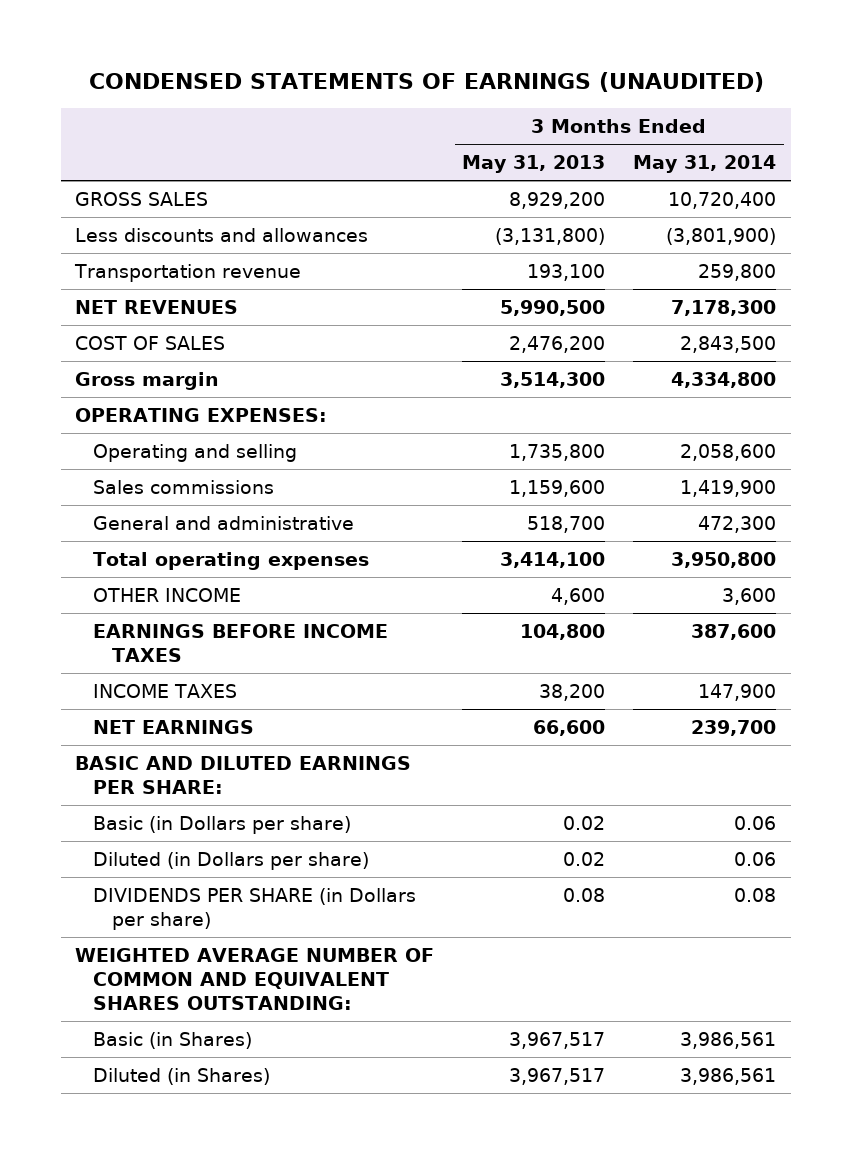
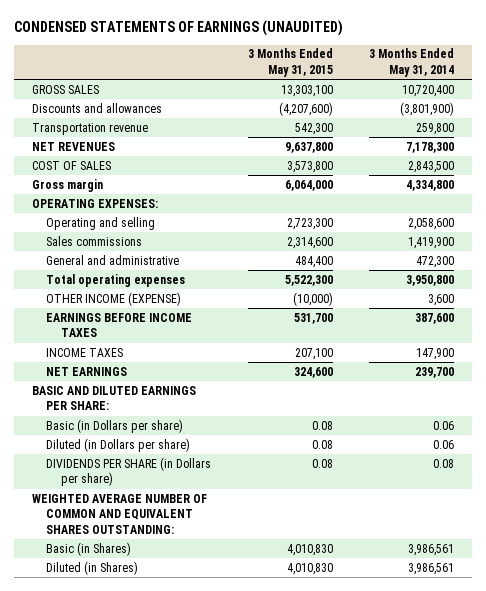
[462,155,606,174] May 31, 2013 -> none
none -> [247,48,333,77] 3 Months Ended May 31, 2015
[74,227,368,242] Less discounts and allowances -> [31,102,162,113] Discounts and allowances
[93,587,242,602] OTHER INCOME -> [46,291,182,306] OTHER INCOME (EXPENSE)

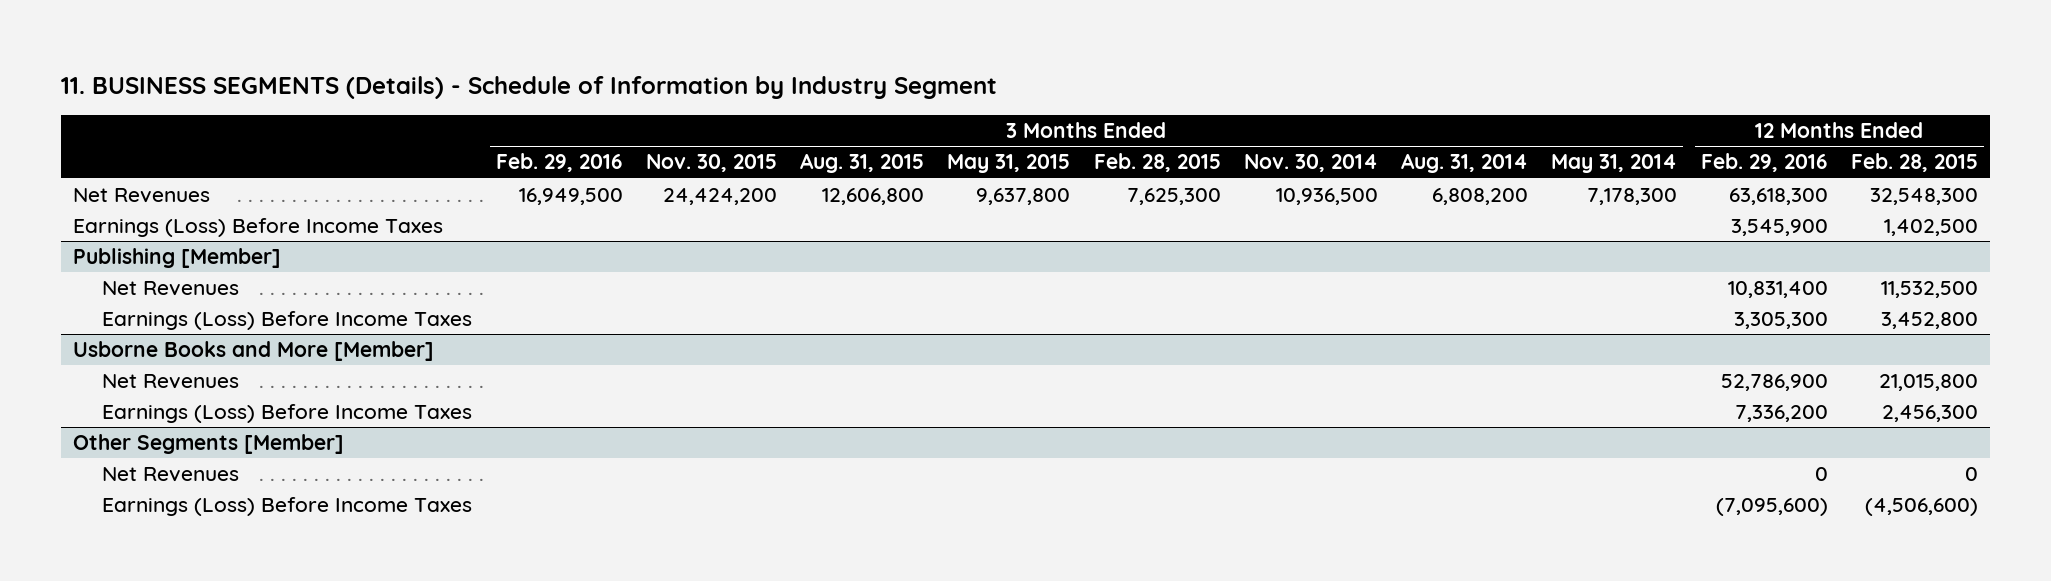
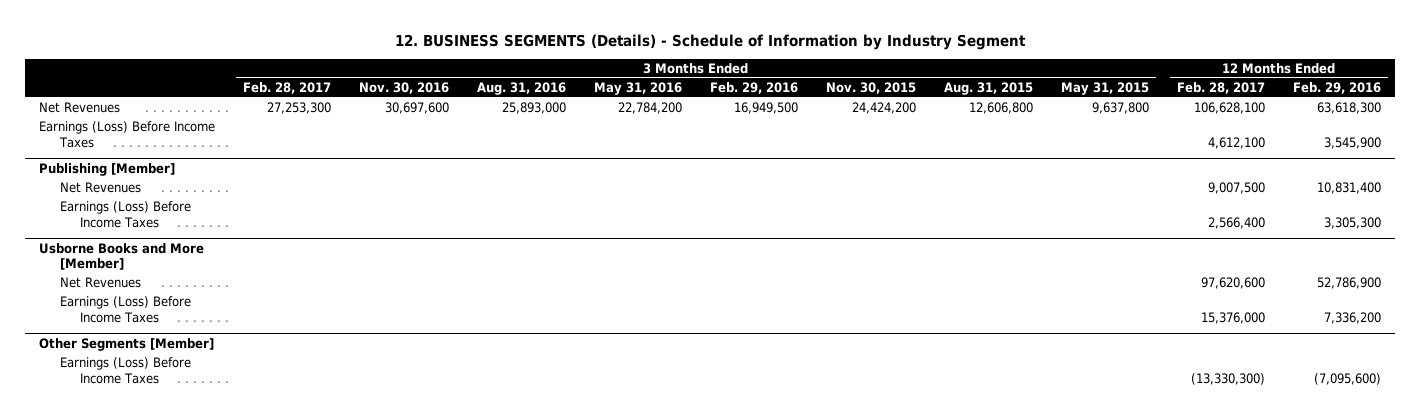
[61,75,998,99] 11. BUSINESS SEGMENTS (Details) - Schedule of Information by Industry Segment -> [394,33,1026,50] 12. BUSINESS SEGMENTS (Details) - Schedule of Information by Industry Segment
[1093,153,1221,173] Feb. 28, 2015 -> none
[1243,154,1378,173] Nov. 30, 2014 -> none
[1401,153,1529,174] Aug. 31, 2014 -> none
[1551,154,1678,174] May 31, 2014 -> none
[1850,153,1978,173] Feb. 28, 2015 -> none
none -> [243,81,332,94] Feb. 28, 2017
none -> [359,81,450,94] Nov. 30, 2016
none -> [477,81,567,95] Aug. 31, 2016
none -> [594,81,683,95] May 31, 2016
none -> [1176,81,1265,94] Feb. 28, 2017
[102,467,240,483] Net Revenues -> none

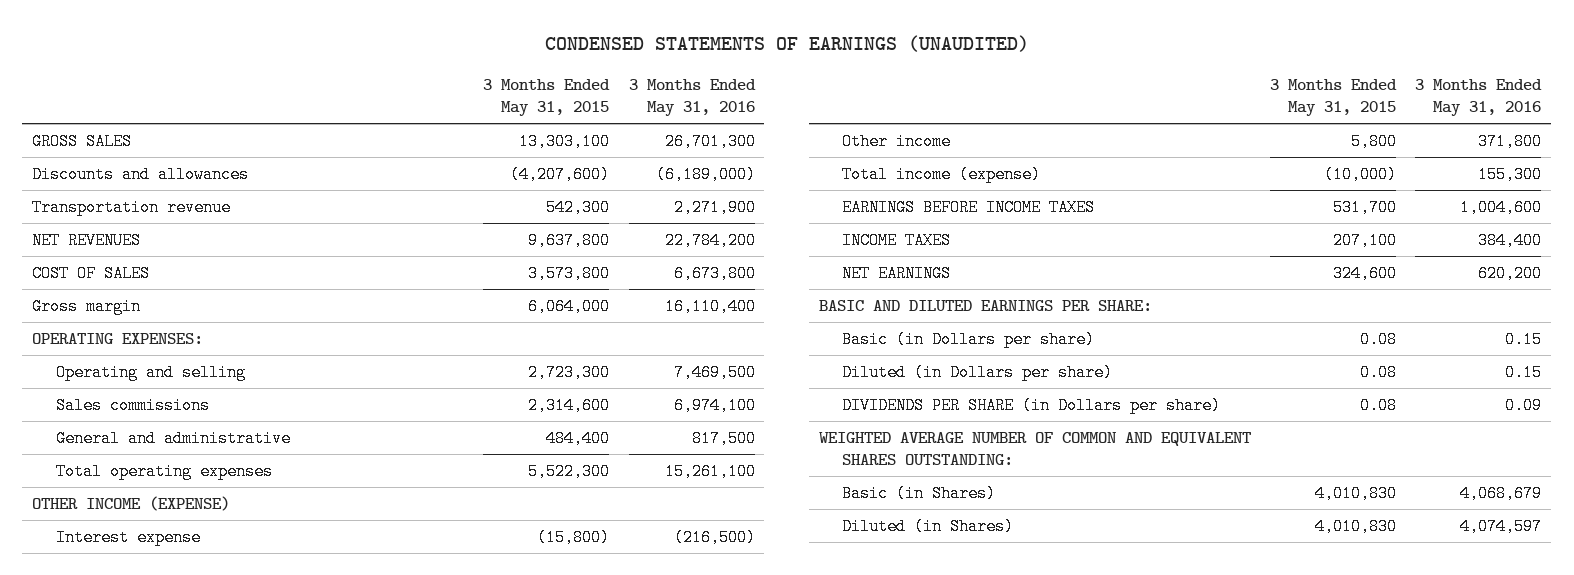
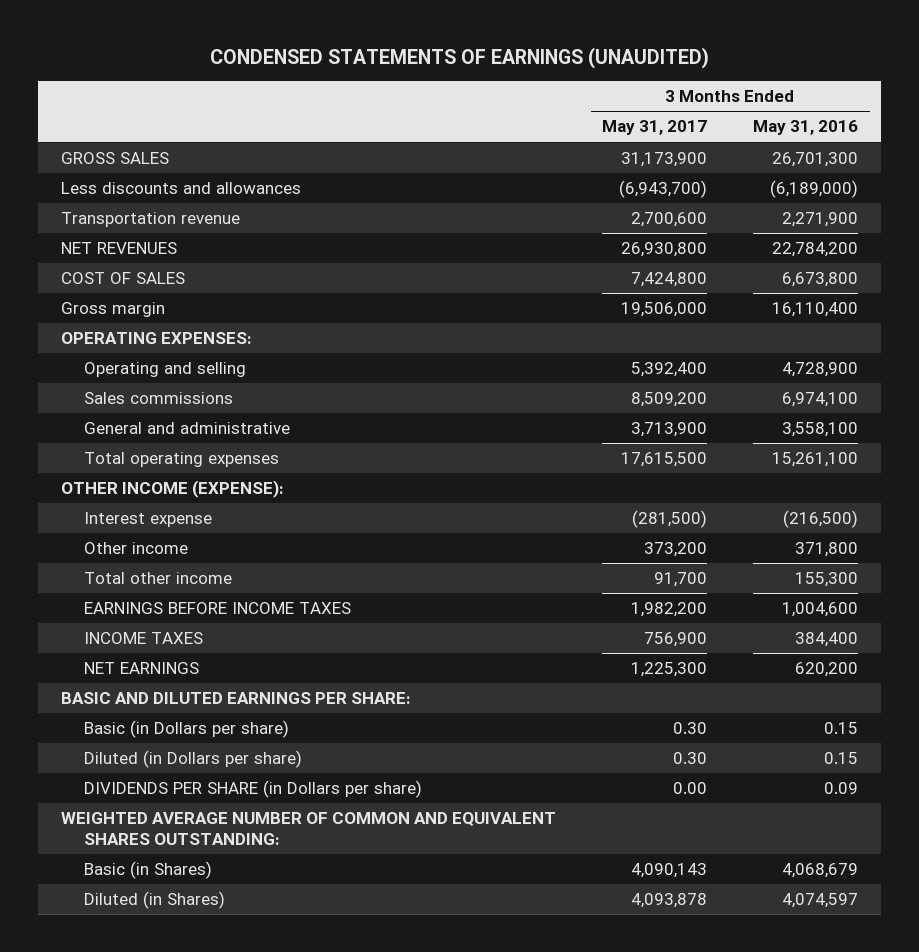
[483,79,611,117] 3 Months Ended May 31, 2015 -> none
none -> [602,120,708,136] May 31, 2017
[32,166,250,184] Discounts and allowances -> [60,182,301,195] Less discounts and allowances
[673,364,756,382] 7,469,500 -> [782,362,859,378] 4,728,900
[691,430,756,448] 817,500 -> [782,422,859,438] 3,558,100
[32,496,231,512] OTHER INCOME (EXPENSE) -> [60,480,284,499] OTHER INCOME (EXPENSE):
[842,166,1042,184] Total income (expense) -> [84,572,233,585] Total other income

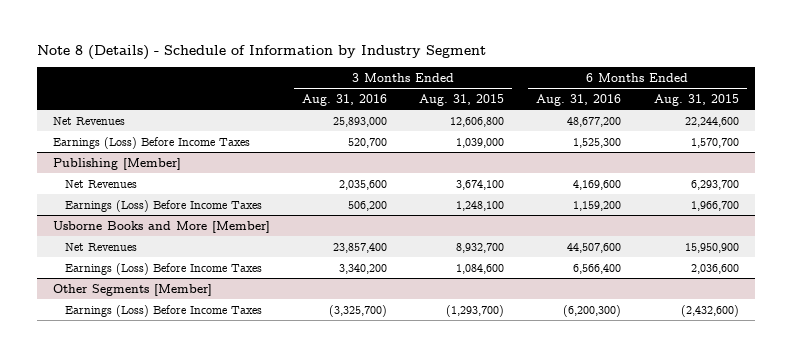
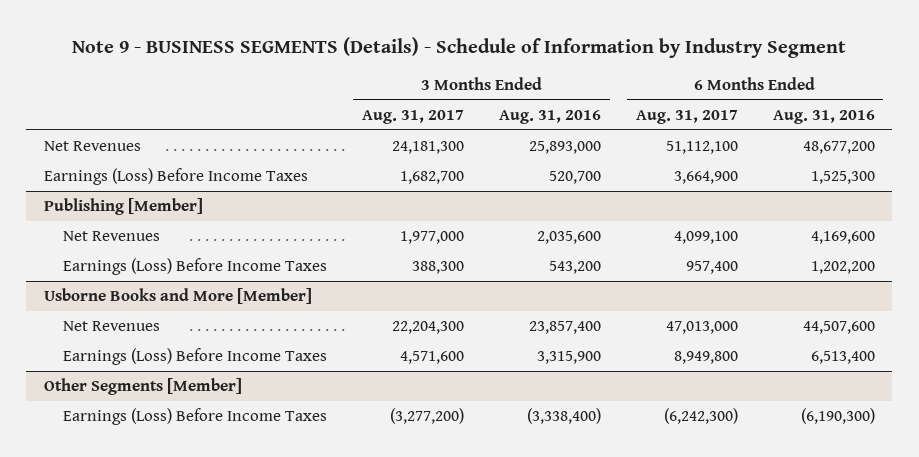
[36,45,486,61] Note 8 (Details) - Schedule of Information by Industry Segment -> [72,36,847,58] Note 9 - BUSINESS SEGMENTS (Details) - Schedule of Information by Industry Segment
[419,93,505,106] Aug. 31, 2015 -> none
[653,93,739,106] Aug. 31, 2015 -> none
none -> [362,109,465,124] Aug. 31, 2017
none -> [635,109,738,124] Aug. 31, 2017
[348,200,388,211] 506,200 -> [549,261,602,275] 543,200
[573,200,622,211] 1,159,200 -> [810,261,875,275] 1,202,200
[339,263,388,274] 3,340,200 -> [537,351,602,365] 3,315,900
[573,263,622,274] 6,566,400 -> [810,351,875,365] 6,513,400
[329,304,388,317] (3,325,700) -> [527,408,602,425] (3,338,400)
[563,304,622,317] (6,200,300) -> [800,408,875,425] (6,190,300)

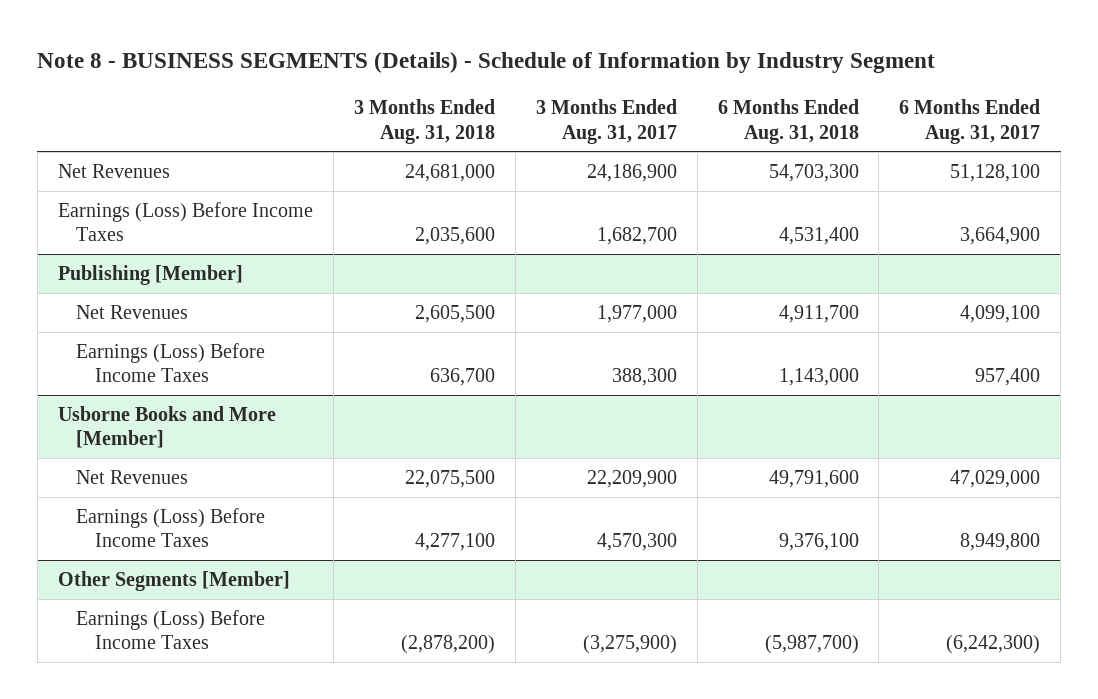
[72,36,847,58] Note 9 - BUSINESS SEGMENTS (Details) - Schedule of Information by Industry Segment -> [37,52,936,74] Note 8 - BUSINESS SEGMENTS (Details) - Schedule of Information by Industry Segment
[499,109,602,124] Aug. 31, 2016 -> none
[772,109,875,124] Aug. 31, 2016 -> none
none -> [353,98,495,144] 3 Months Ended Aug. 31, 2018
none -> [717,98,859,144] 6 Months Ended Aug. 31, 2018
[392,141,465,155] 24,181,300 -> [586,163,677,182] 24,186,900
[665,141,738,155] 51,112,100 -> [950,163,1041,182] 51,128,100
[392,321,465,335] 22,204,300 -> [586,469,677,488] 22,209,900
[665,321,738,335] 47,013,000 -> [950,469,1041,488] 47,029,000
[400,351,465,365] 4,571,600 -> [596,533,677,552] 4,570,300
[390,408,465,425] (3,277,200) -> [582,635,677,655] (3,275,900)

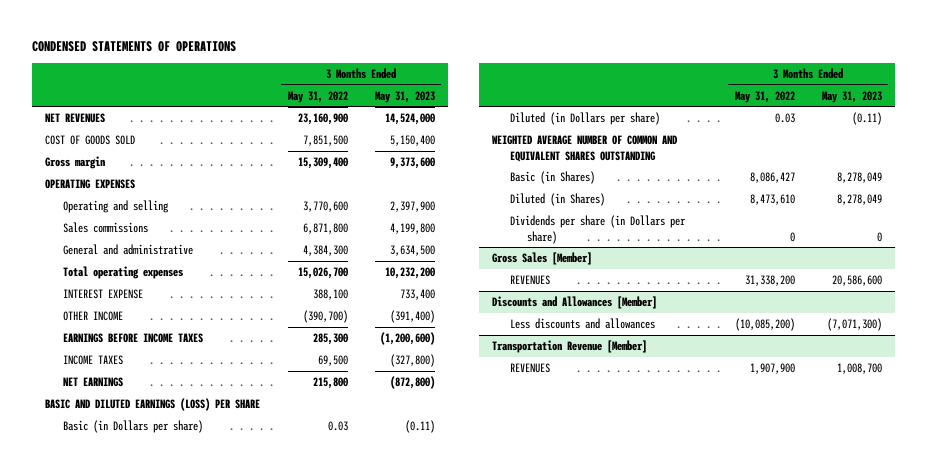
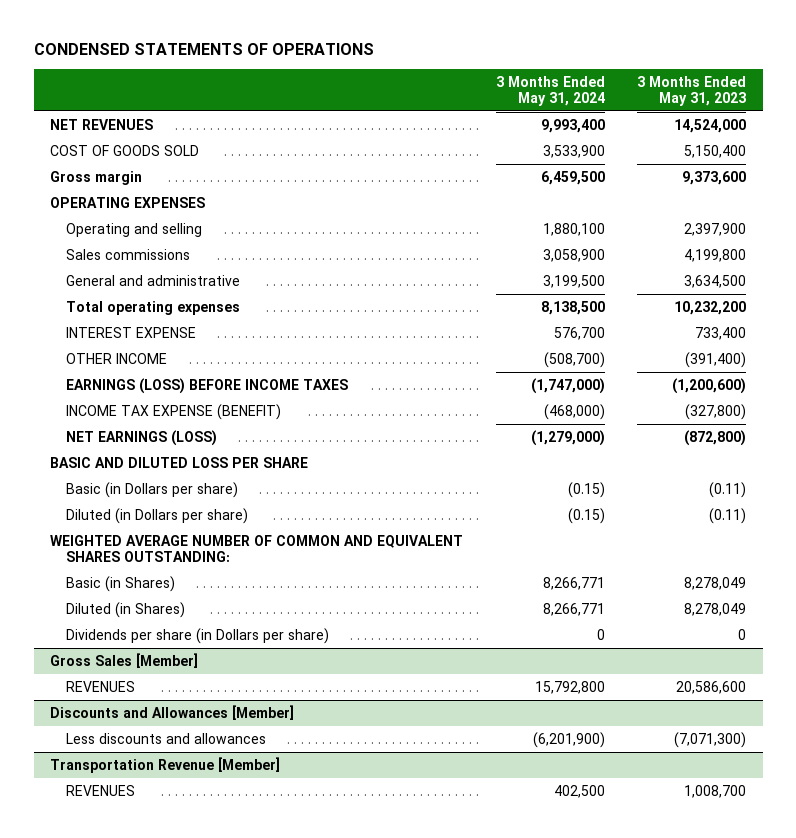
[287,90,348,103] May 31, 2022 -> none
none -> [495,75,605,106] 3 Months Ended May 31, 2024
[62,333,203,344] EARNINGS BEFORE INCOME TAXES -> [66,377,349,394] EARNINGS (LOSS) BEFORE INCOME TAXES
[62,355,123,366] INCOME TAXES -> [66,403,282,420] INCOME TAX EXPENSE (BENEFIT)
[62,377,123,388] NET EARNINGS -> [66,429,218,446] NET EARNINGS (LOSS)
[45,398,261,412] BASIC AND DILUTED EARNINGS (LOSS) PER SHARE -> [50,456,309,468] BASIC AND DILUTED LOSS PER SHARE
[492,135,679,162] WEIGHTED AVERAGE NUMBER OF COMMON AND EQUIVALENT SHARES OUTSTANDING -> [50,534,464,562] WEIGHTED AVERAGE NUMBER OF COMMON AND EQUIVALENT SHARES OUTSTANDING:

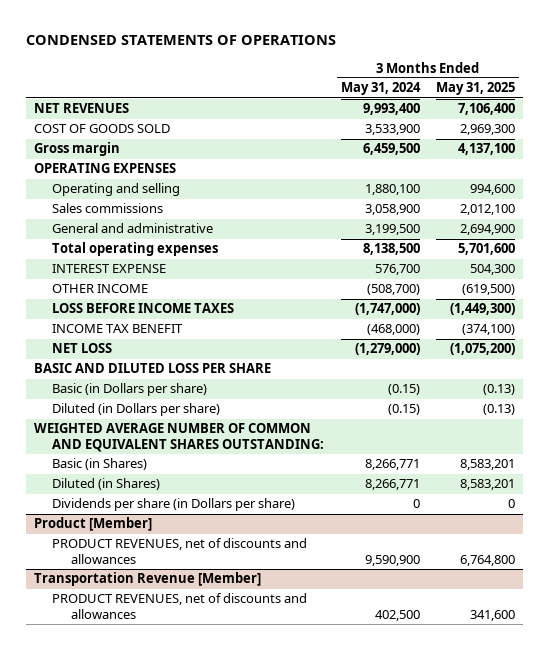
[637,75,747,106] 3 Months Ended May 31, 2023 -> none
none -> [435,82,515,96] May 31, 2025
[66,377,349,394] EARNINGS (LOSS) BEFORE INCOME TAXES -> [52,303,235,314] LOSS BEFORE INCOME TAXES
[66,403,282,420] INCOME TAX EXPENSE (BENEFIT) -> [52,324,184,334] INCOME TAX BENEFIT
[66,429,218,446] NET EARNINGS (LOSS) -> [52,343,113,354] NET LOSS
[50,652,199,668] Gross Sales [Member] -> none
[66,680,136,692] REVENUES -> none
[50,704,295,720] Discounts and Allowances [Member] -> none
[66,732,267,744] Less discounts and allowances -> none
none -> [33,517,152,532] Product [Member]
none -> [52,538,308,564] PRODUCT REVENUES, net of discounts and allowances
[66,784,136,796] REVENUES -> [52,593,308,619] PRODUCT REVENUES, net of discounts and allowances

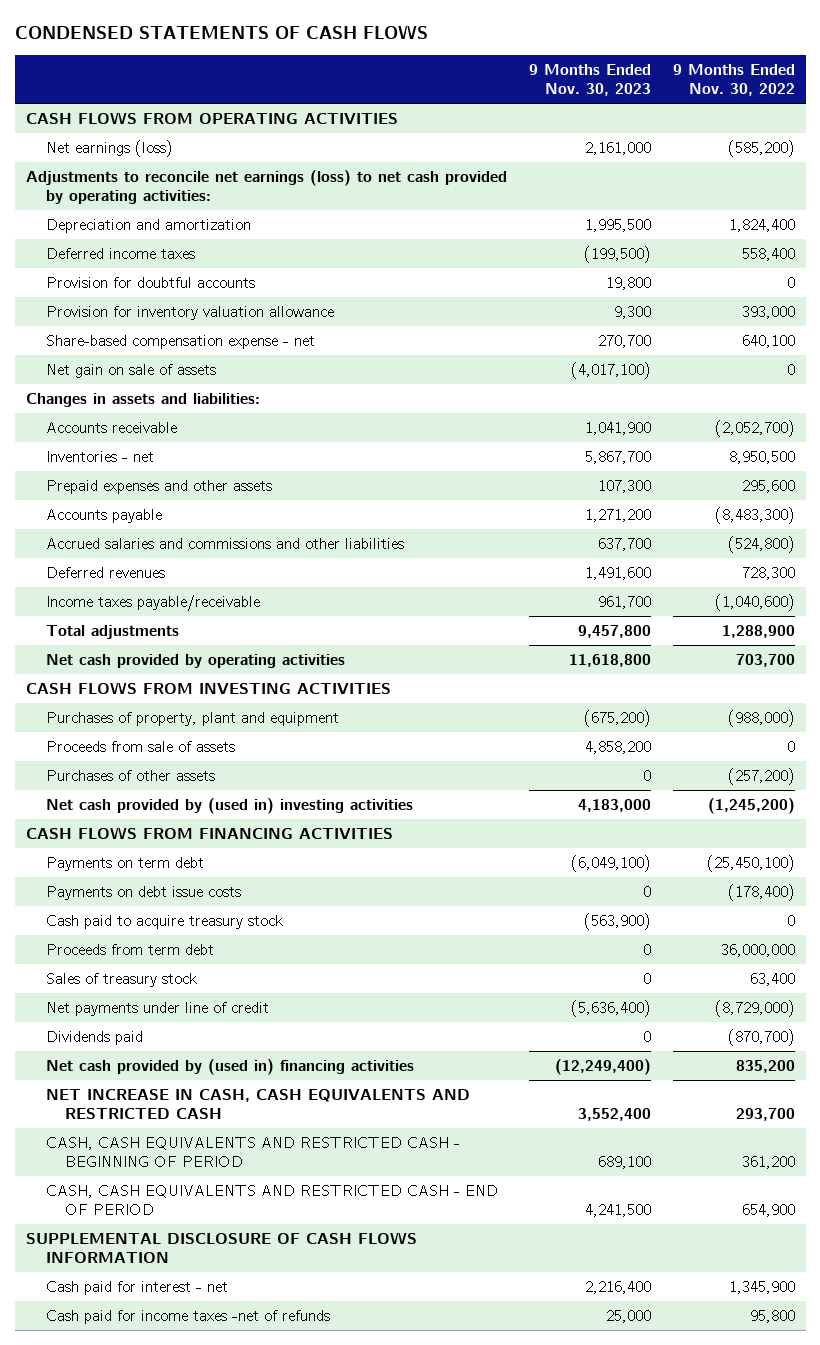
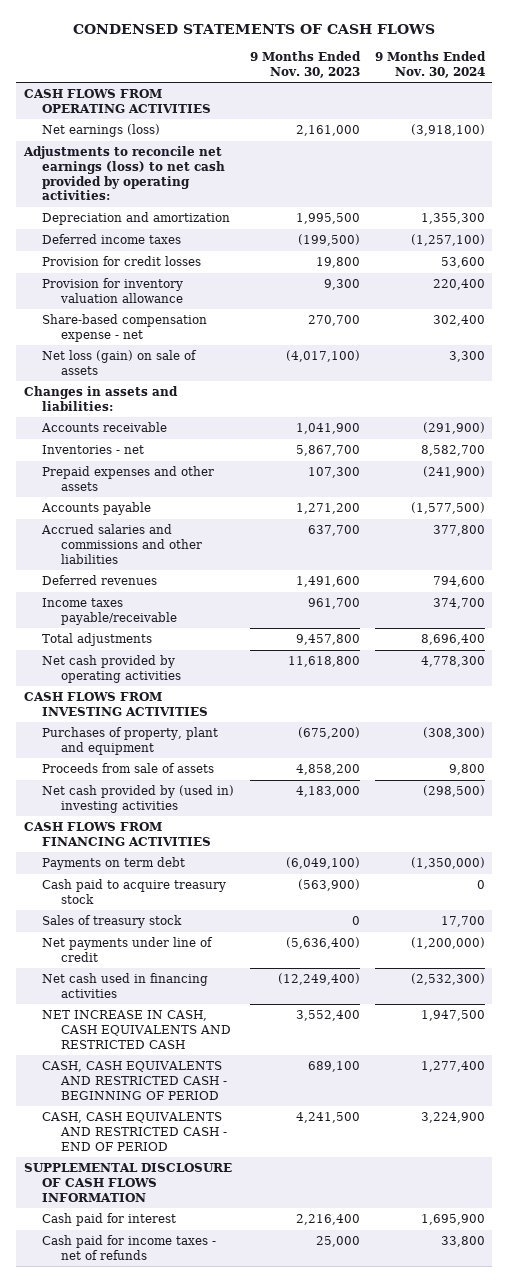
[672,64,795,97] 9 Months Ended Nov. 30, 2022 -> none
none -> [374,50,486,78] 9 Months Ended Nov. 30, 2024
[45,277,255,289] Provision for doubtful accounts -> [42,255,202,266] Provision for credit losses
[45,364,216,379] Net gain on sale of assets -> [42,349,198,375] Net loss (gain) on sale of assets
[45,770,215,782] Purchases of other assets -> none
[45,886,241,901] Payments on debt issue costs -> none
[45,944,214,956] Proceeds from term debt -> none
[45,1031,143,1046] Dividends paid -> none
[45,1059,414,1076] Net cash provided by (used in) financing activities -> [42,972,209,998] Net cash used in financing activities
[45,1281,228,1296] Cash paid for interest - net -> [42,1212,177,1226] Cash paid for interest
[45,1310,330,1325] Cash paid for income taxes -net of refunds -> [42,1234,217,1260] Cash paid for income taxes - net of refunds

